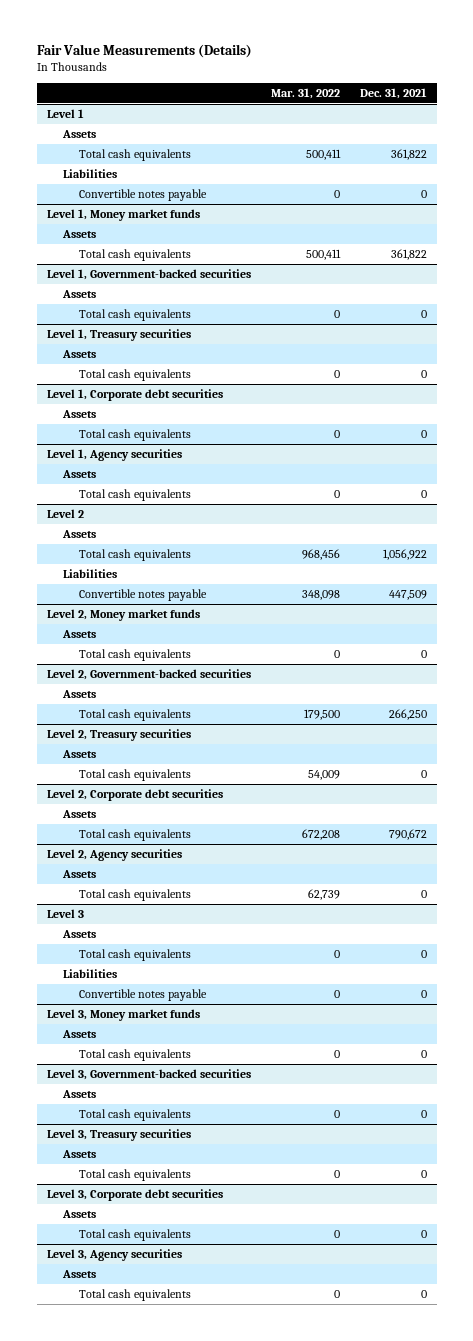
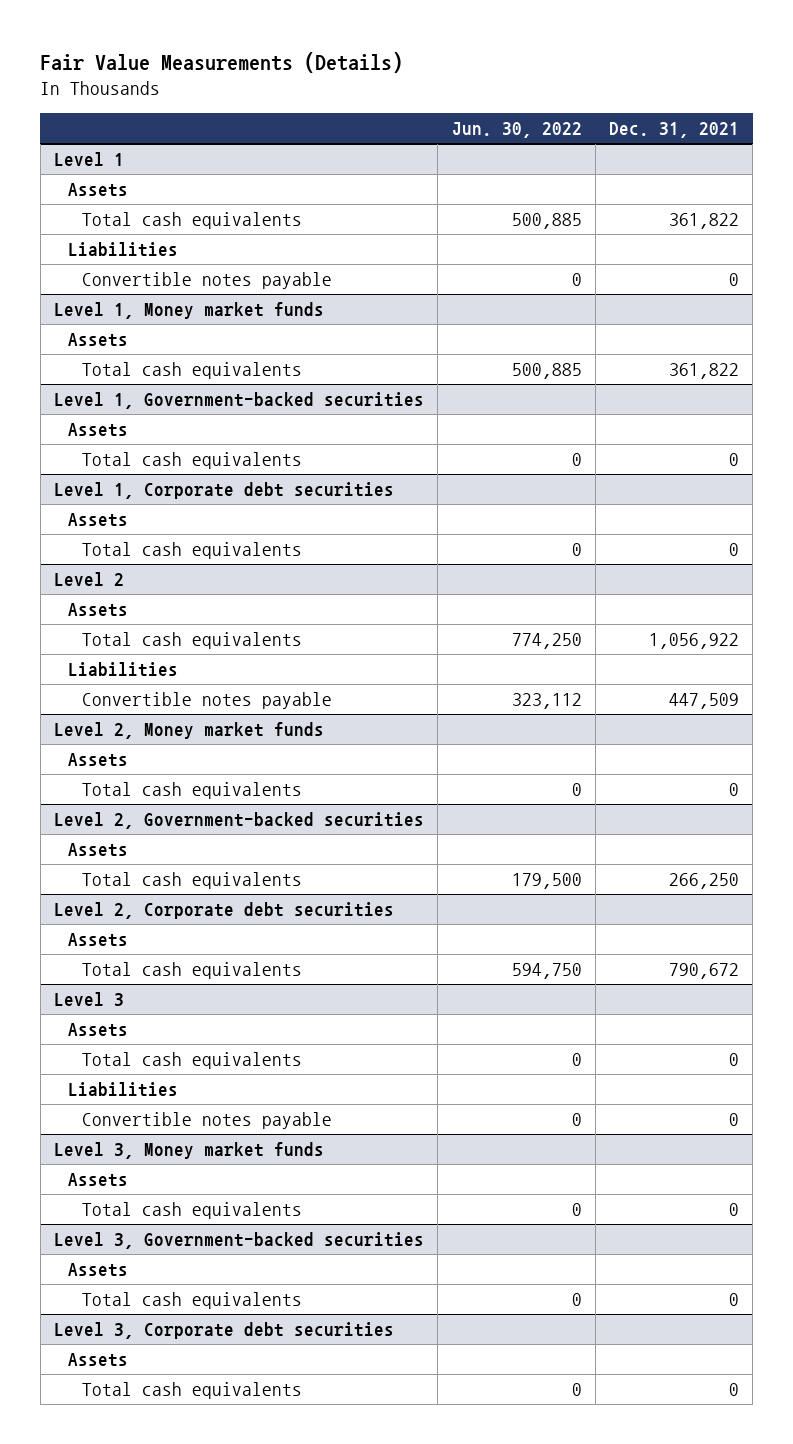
[270,88,340,100] Mar. 31, 2022 -> none
none -> [451,121,582,138] Jun. 30, 2022
[46,328,191,341] Level 1, Treasury securities -> none
[61,349,96,358] Assets -> none
[78,368,191,381] Total cash equivalents -> none
[46,448,182,461] Level 1, Agency securities -> none
[61,469,96,478] Assets -> none
[78,488,191,501] Total cash equivalents -> none
[46,728,191,741] Level 2, Treasury securities -> none
[61,749,96,758] Assets -> none
[78,768,191,781] Total cash equivalents -> none
[46,848,182,861] Level 2, Agency securities -> none
[61,869,96,878] Assets -> none
[78,888,191,901] Total cash equivalents -> none
[46,1128,191,1141] Level 3, Treasury securities -> none
[61,1149,96,1158] Assets -> none
[78,1168,191,1181] Total cash equivalents -> none
[46,1248,182,1261] Level 3, Agency securities -> none
[61,1269,96,1278] Assets -> none
[78,1288,191,1301] Total cash equivalents -> none

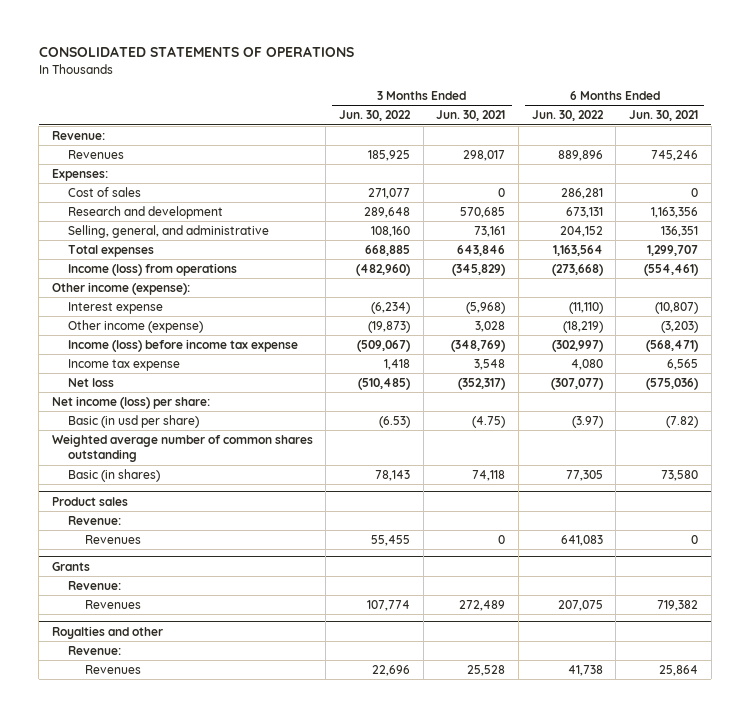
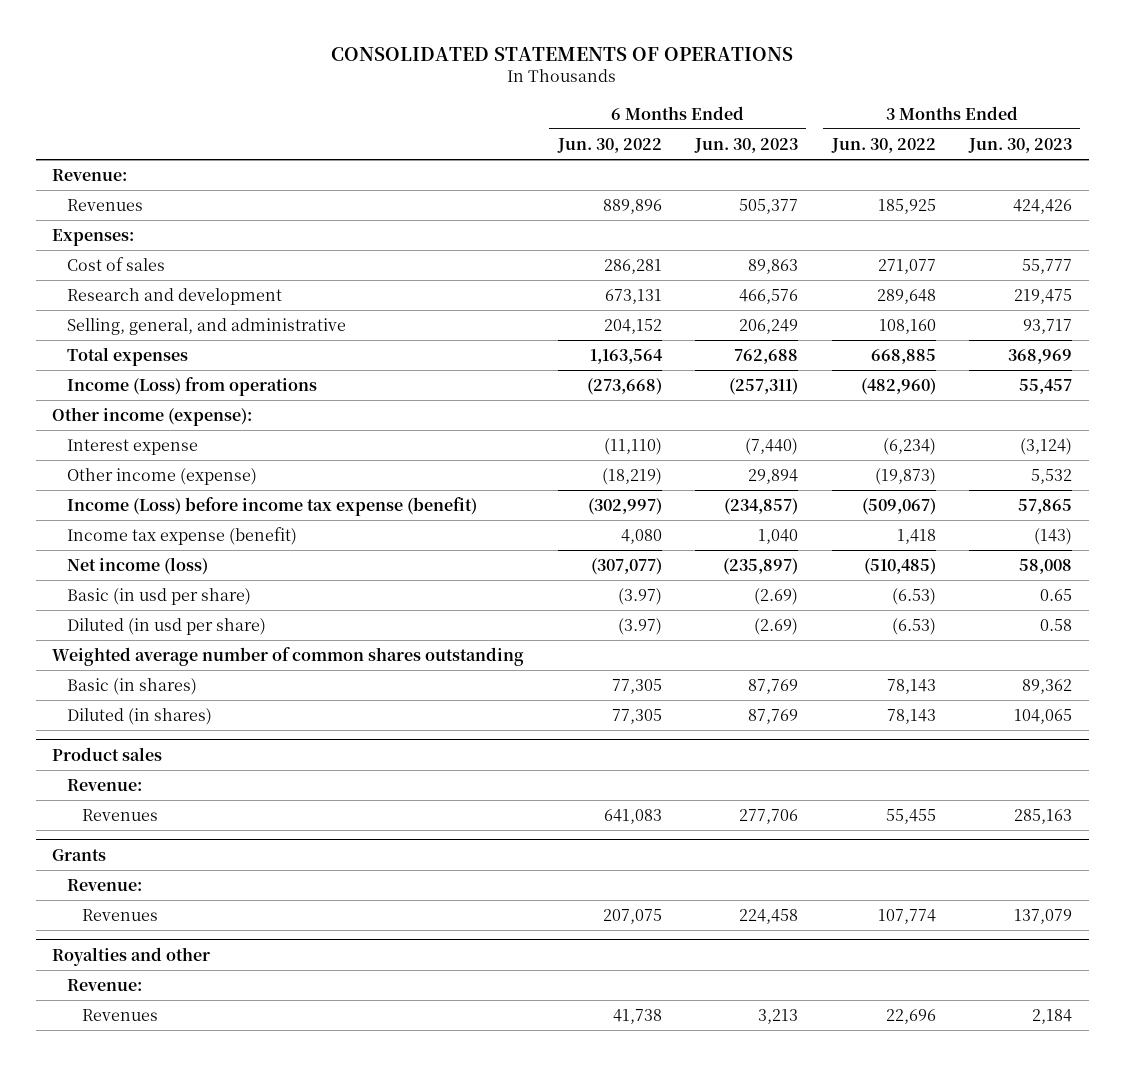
[436,110,506,122] Jun. 30, 2021 -> none
[628,110,698,122] Jun. 30, 2021 -> none
none -> [694,137,799,153] Jun. 30, 2023
none -> [968,137,1073,153] Jun. 30, 2023
[68,263,238,277] Income (loss) from operations -> [67,377,318,397] Income (Loss) from operations
[51,396,210,410] Net income (loss) per share: -> none
[68,339,299,353] Income (loss) before income tax expense -> [67,497,478,517] Income (Loss) before income tax expense (benefit)
[68,359,181,372] Income tax expense -> [67,527,298,546] Income tax expense (benefit)
[68,378,115,388] Net loss -> [67,557,209,576] Net income (loss)
none -> [67,618,267,636] Diluted (in usd per share)
none -> [67,708,213,726] Diluted (in shares)

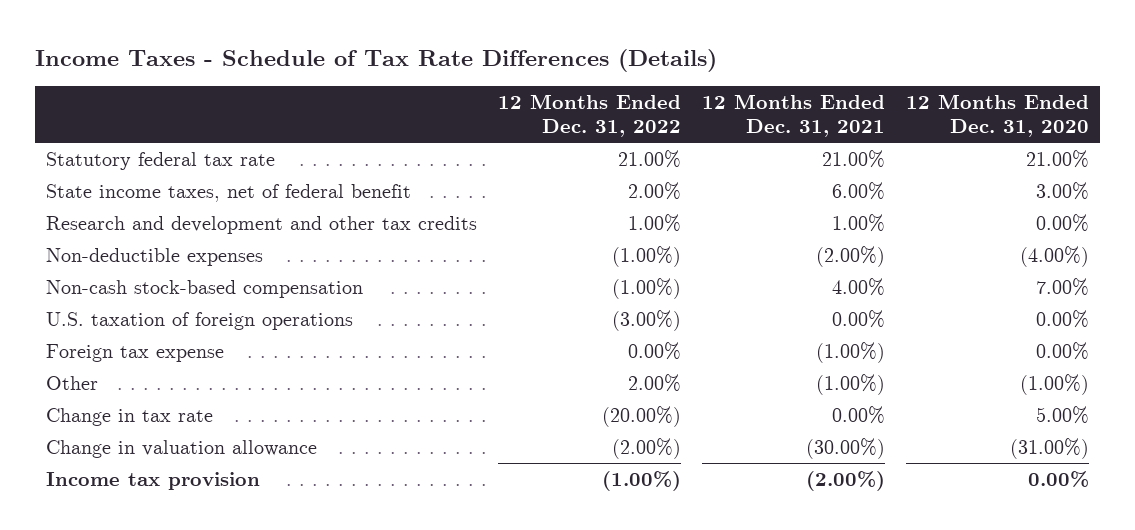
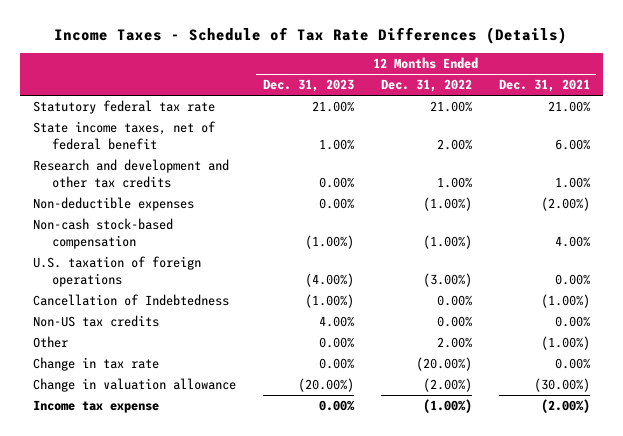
[906,94,1090,138] 12 Months Ended Dec. 31, 2020 -> none
none -> [263,79,355,93] Dec. 31, 2023
[45,343,224,362] Foreign tax expense -> none
none -> [33,294,230,307] Cancellation of Indebtedness
none -> [33,315,160,328] Non-US tax credits
[45,471,260,490] Income tax provision -> [33,400,160,414] Income tax expense

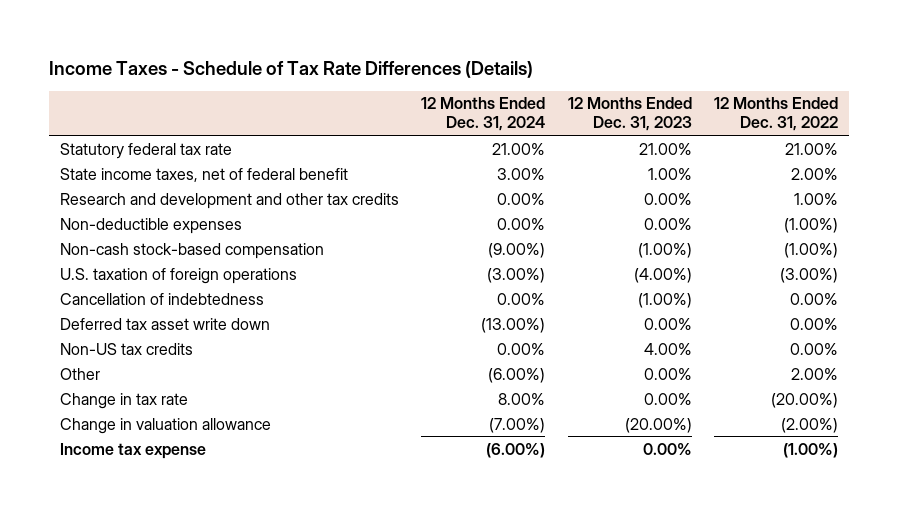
[498,79,590,93] Dec. 31, 2021 -> none
none -> [421,97,546,132] 12 Months Ended Dec. 31, 2024
[33,294,230,307] Cancellation of Indebtedness -> [60,292,265,305] Cancellation of indebtedness
none -> [60,317,271,330] Deferred tax asset write down

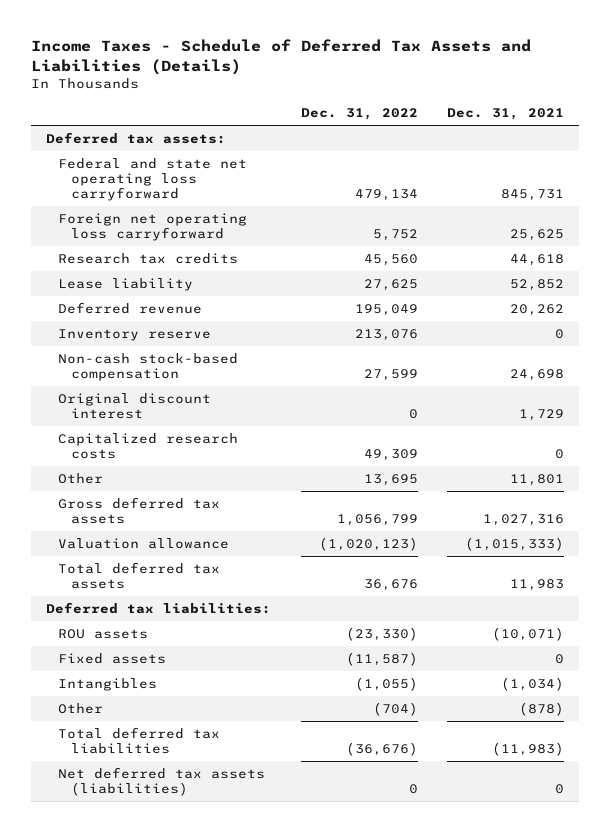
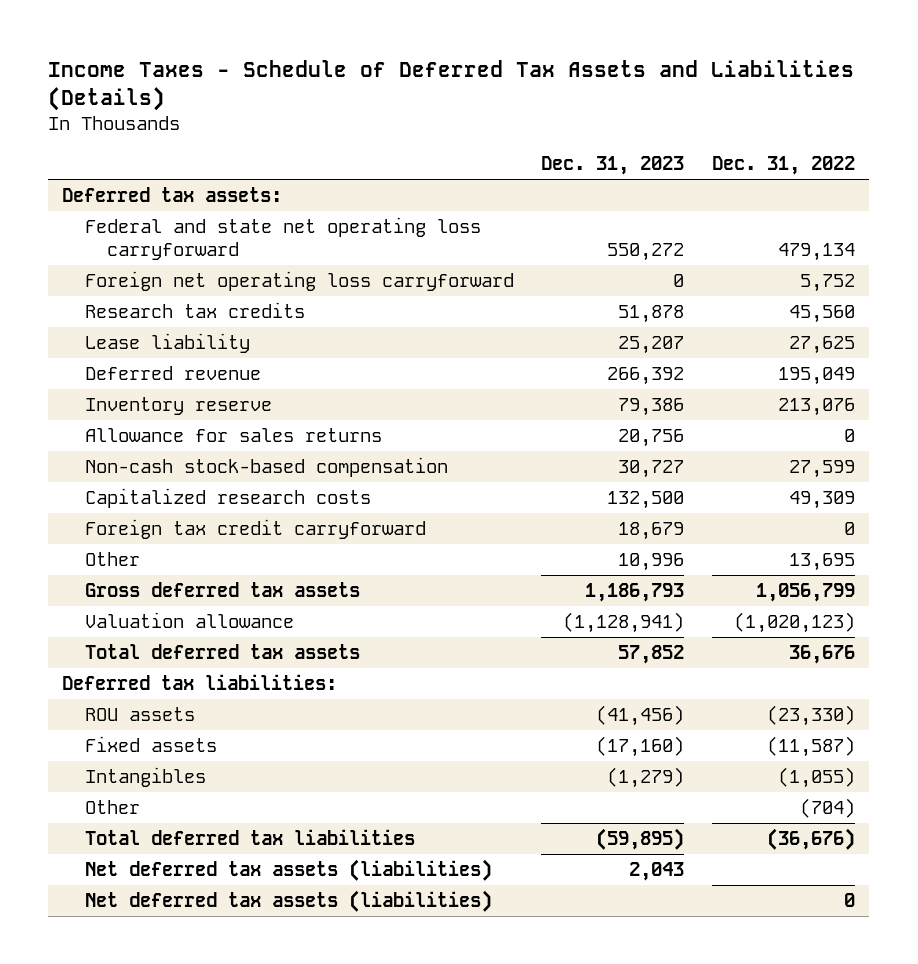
[447,108,565,121] Dec. 31, 2021 -> none
none -> [541,156,685,176] Dec. 31, 2023
none -> [84,427,382,442] Allowance for sales returns
[58,392,212,419] Original discount interest -> none
none -> [84,518,426,539] Foreign tax credit carryforward
none -> [84,858,492,881] Net deferred tax assets (liabilities)

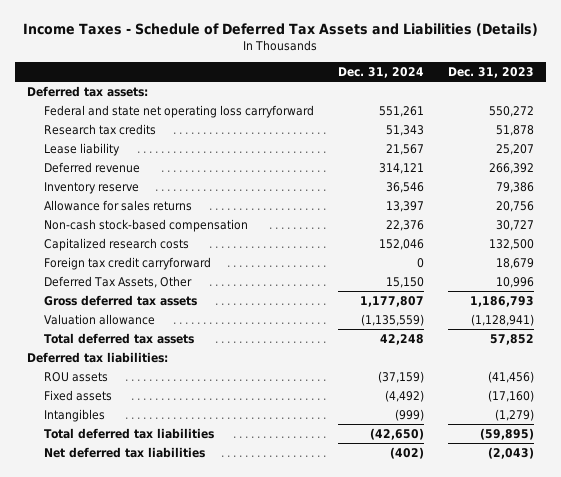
[712,156,856,176] Dec. 31, 2022 -> none
none -> [337,67,424,79] Dec. 31, 2024
[84,270,514,291] Foreign net operating loss carryforward -> none
[84,551,140,566] Other -> [44,275,193,288] Deferred Tax Assets, Other
[84,799,140,814] Other -> none
[84,889,492,912] Net deferred tax assets (liabilities) -> none
[84,858,492,881] Net deferred tax assets (liabilities) -> [44,446,206,458] Net deferred tax liabilities
[629,861,685,881] 2,043 -> [487,446,534,459] (2,043)

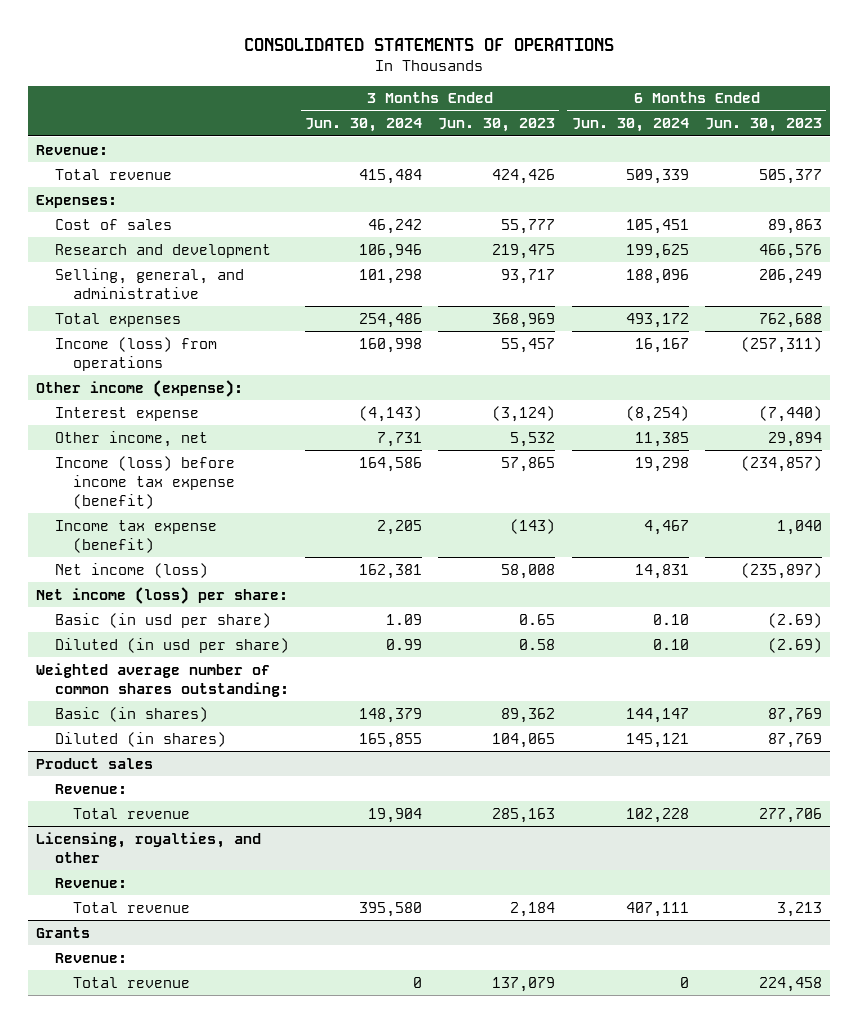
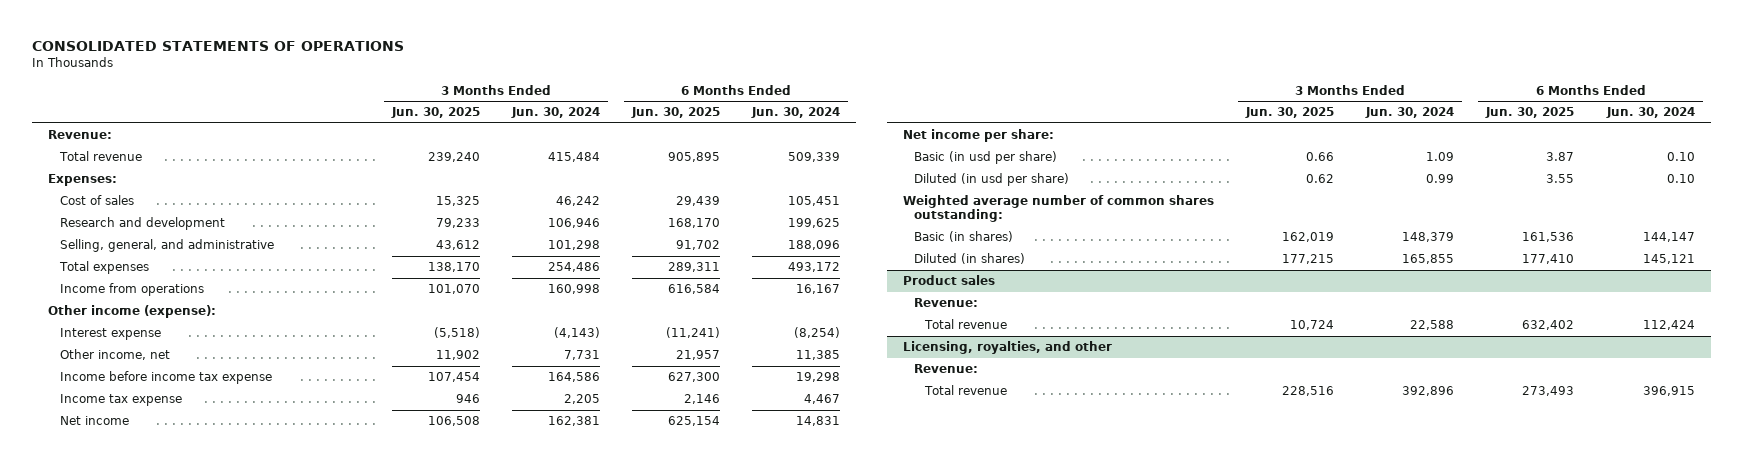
[438,118,556,133] Jun. 30, 2023 -> none
[704,118,822,133] Jun. 30, 2023 -> none
none -> [390,107,480,119] Jun. 30, 2025
none -> [631,107,721,119] Jun. 30, 2025
[54,336,217,371] Income (loss) from operations -> [59,283,204,297] Income from operations
[54,455,236,509] Income (loss) before income tax expense (benefit) -> [59,371,272,385] Income before income tax expense
[54,519,217,553] Income tax expense (benefit) -> [59,394,182,407] Income tax expense
[54,562,208,578] Net income (loss) -> [59,416,129,426] Net income
[35,586,288,604] Net income (loss) per share: -> [902,129,1054,143] Net income per share:
[367,807,422,823] 19,904 -> [1410,320,1455,331] 22,588
[625,807,689,823] 102,228 -> [1642,320,1695,331] 112,424
[35,926,90,938] Grants -> none
[54,952,127,963] Revenue: -> none
[73,976,191,988] Total revenue -> none
[358,901,422,917] 395,580 -> [1402,386,1455,397] 392,896
[625,901,689,917] 407,111 -> [1642,386,1695,397] 396,915

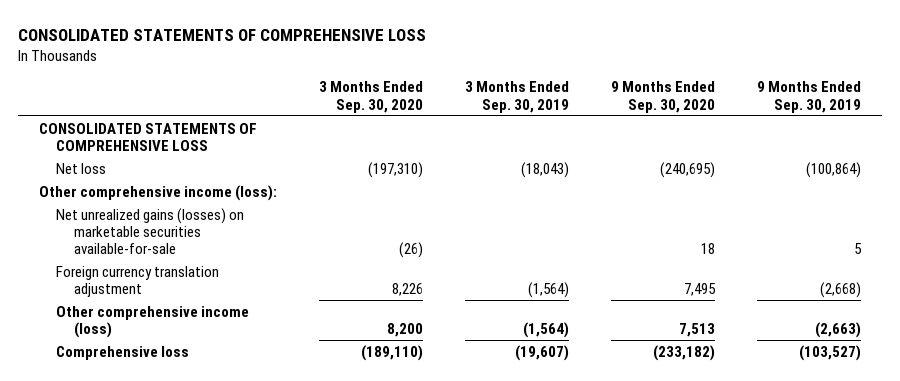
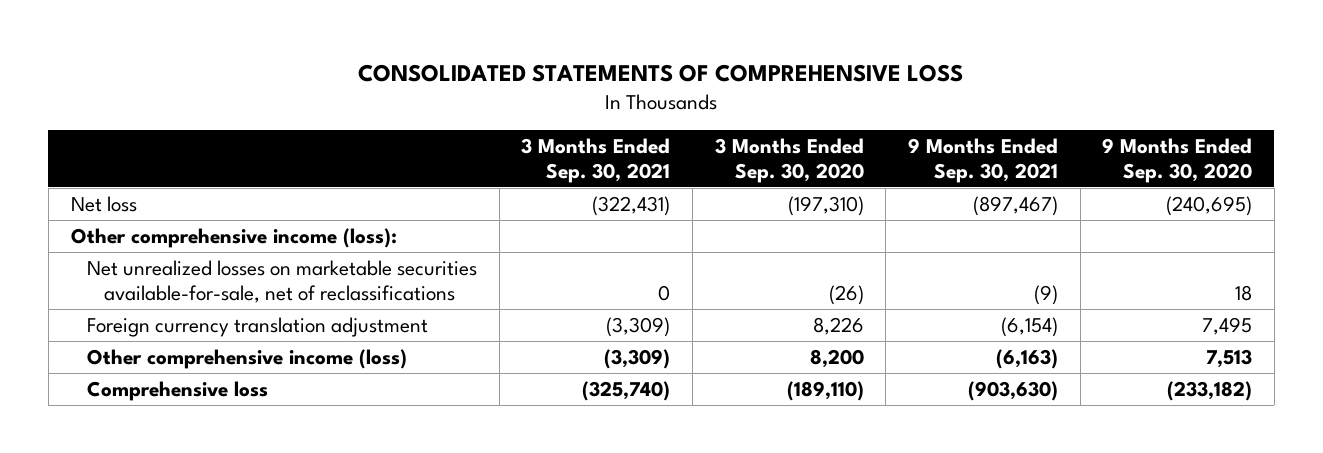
[464,81,569,113] 3 Months Ended Sep. 30, 2019 -> none
[757,81,862,113] 9 Months Ended Sep. 30, 2019 -> none
none -> [521,137,671,183] 3 Months Ended Sep. 30, 2021
none -> [907,137,1058,183] 9 Months Ended Sep. 30, 2021
[38,122,257,151] CONSOLIDATED STATEMENTS OF COMPREHENSIVE LOSS -> none
[56,207,245,255] Net unrealized gains (losses) on marketable securities available-for-sale -> [87,259,478,303] Net unrealized losses on marketable securities available-for-sale, net of reclassifications

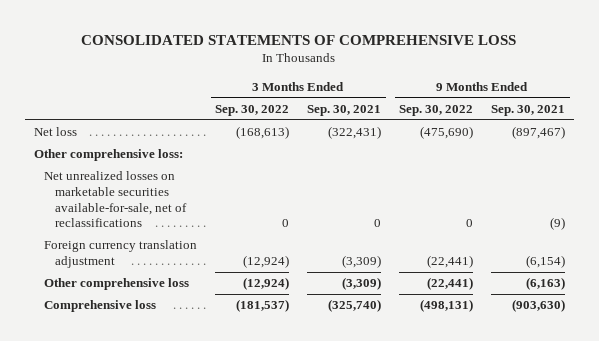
[714,137,864,183] 3 Months Ended Sep. 30, 2020 -> none
[1102,137,1253,183] 9 Months Ended Sep. 30, 2020 -> none
none -> [215,104,290,116] Sep. 30, 2022
none -> [399,104,474,116] Sep. 30, 2022
[70,227,397,248] Other comprehensive income (loss): -> [33,149,183,162] Other comprehensive loss:
[87,348,408,369] Other comprehensive income (loss) -> [44,278,190,291] Other comprehensive loss

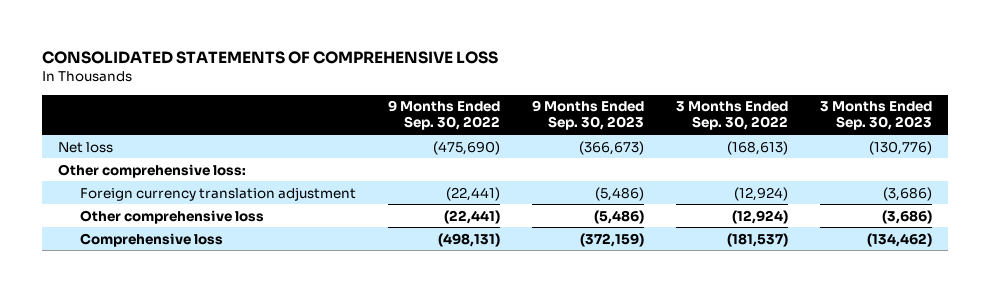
[307,104,382,116] Sep. 30, 2021 -> none
[491,104,566,116] Sep. 30, 2021 -> none
none -> [531,100,644,131] 9 Months Ended Sep. 30, 2023
none -> [819,101,932,131] 3 Months Ended Sep. 30, 2023
[44,171,187,228] Net unrealized losses on marketable securities available-for-sale, net of reclassifications -> none

